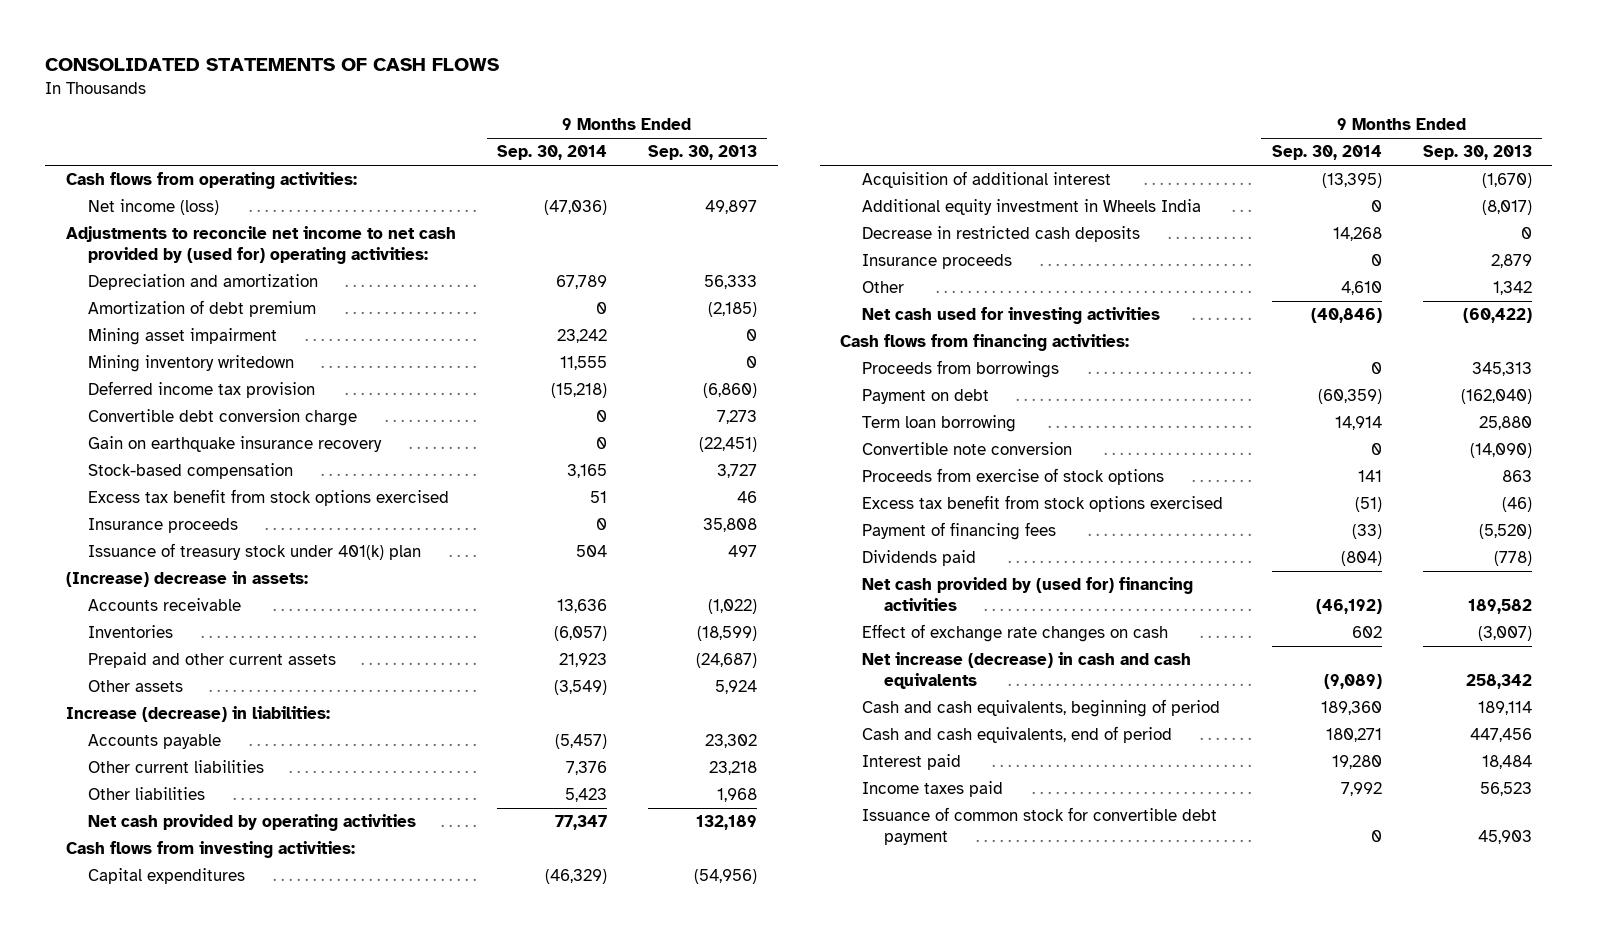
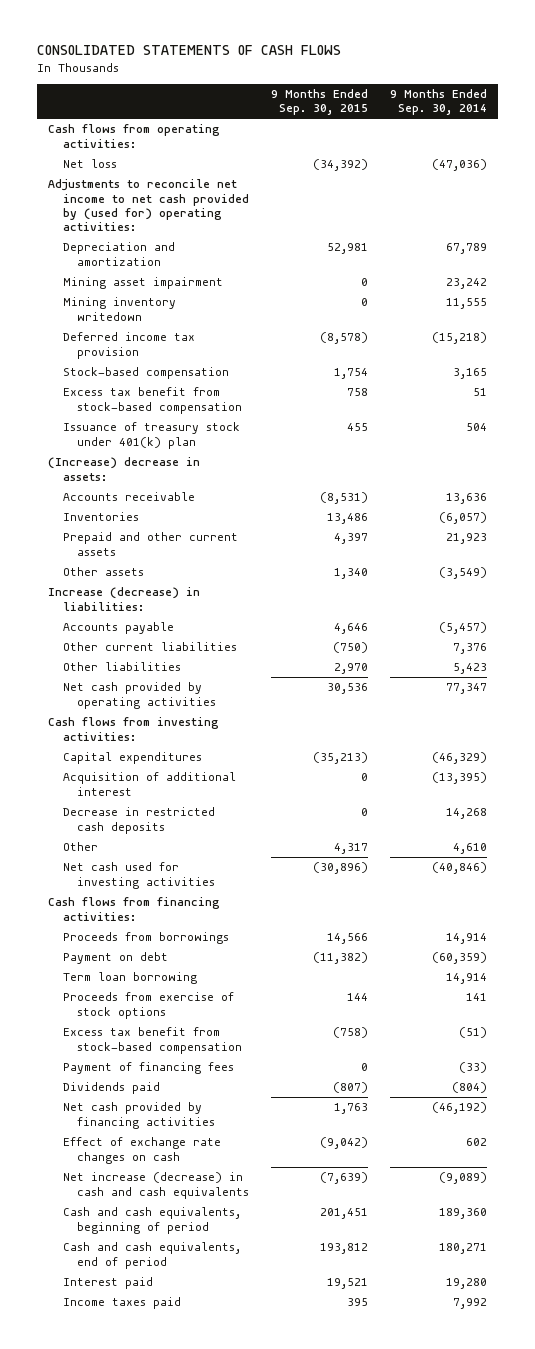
[648,145,758,161] Sep. 30, 2013 -> none
none -> [271,88,369,116] 9 Months Ended Sep. 30, 2015
[87,199,219,216] Net income (loss) -> [62,159,117,169] Net loss
[87,300,316,318] Amortization of debt premium -> none
[87,409,357,427] Convertible debt conversion charge -> none
[87,436,382,453] Gain on earthquake insurance recovery -> none
[87,518,238,534] Insurance proceeds -> none
[87,489,449,507] Excess tax benefit from stock options exercised -> [62,387,243,414] Excess tax benefit from stock-based compensation
[862,199,1202,216] Additional equity investment in Wheels India -> none
[862,254,1013,270] Insurance proceeds -> none
[1370,362,1382,375] 0 -> [446,933,488,945] 14,914
[862,442,1073,456] Convertible note conversion -> none
[862,495,1224,513] Excess tax benefit from stock options exercised -> [62,1027,243,1054] Excess tax benefit from stock-based compensation
[862,577,1194,611] Net cash provided by (used for) financing activities -> [62,1102,216,1129] Net cash provided by financing activities
[862,807,1218,845] Issuance of common stock for convertible debt payment -> none

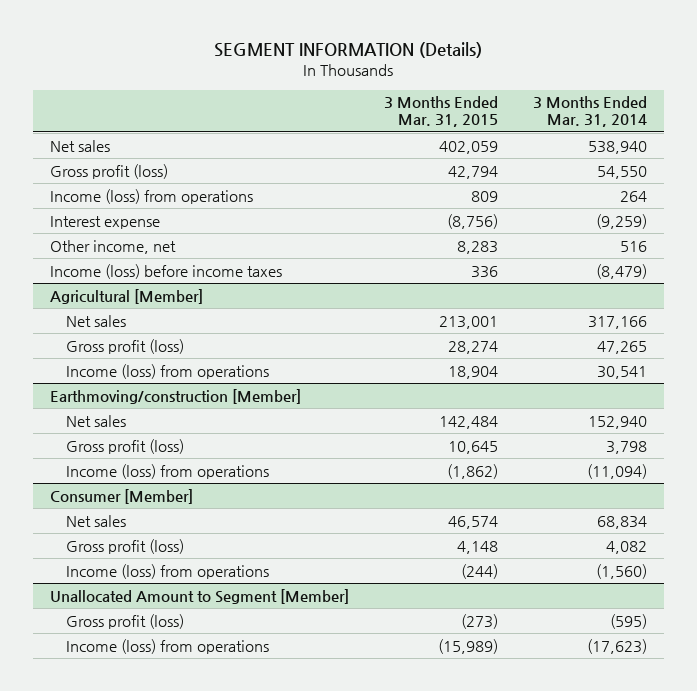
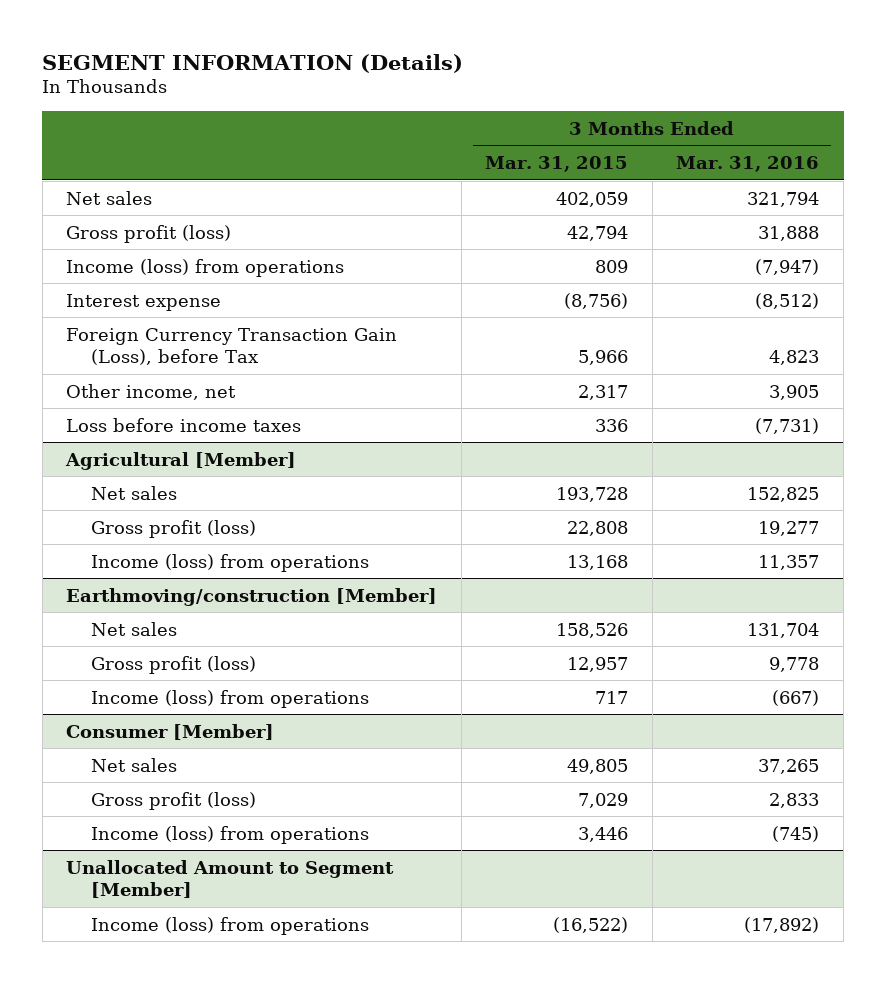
[532,96,647,128] 3 Months Ended Mar. 31, 2014 -> none
none -> [676,155,820,172] Mar. 31, 2016
none -> [66,327,398,366] Foreign Currency Transaction Gain (Loss), before Tax
[456,240,498,254] 8,283 -> [578,384,629,400] 2,317
[50,263,283,279] Income (loss) before income taxes -> [66,417,302,432] Loss before income taxes
[438,315,498,329] 213,001 -> [556,486,629,502] 193,728
[447,340,498,354] 28,274 -> [567,520,629,536] 22,808
[447,365,498,379] 18,904 -> [567,554,629,570] 13,168
[438,415,498,429] 142,484 -> [556,622,629,638] 158,526
[447,440,498,454] 10,645 -> [567,656,629,672] 12,957
[446,463,498,479] (1,862) -> [595,690,629,704] 717
[447,515,498,529] 46,574 -> [567,758,629,774] 49,805
[456,540,498,554] 4,148 -> [578,792,629,808] 7,029
[460,563,498,579] (244) -> [578,826,629,842] 3,446
[66,613,185,629] Gross profit (loss) -> none
[437,638,498,654] (15,989) -> [553,916,629,933] (16,522)

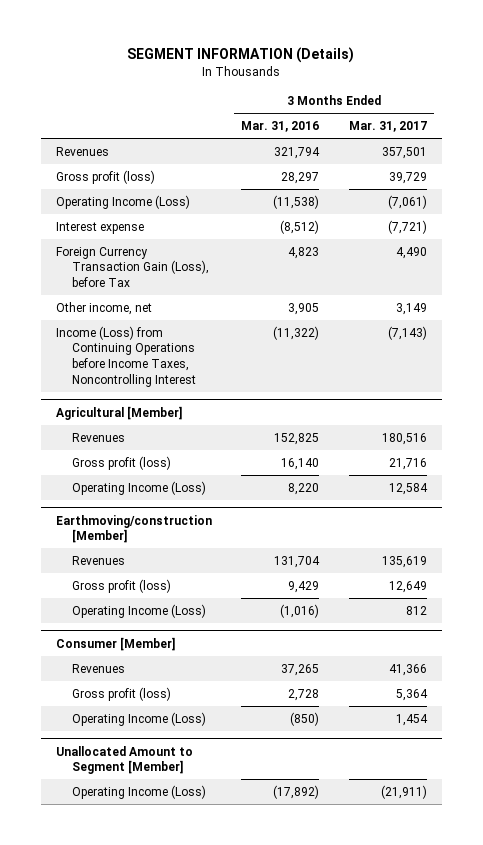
[485,155,629,172] Mar. 31, 2015 -> none
none -> [349,121,428,133] Mar. 31, 2017
[66,190,153,205] Net sales -> [55,146,109,156] Revenues
[758,225,820,241] 31,888 -> [281,171,320,184] 28,297
[66,258,345,277] Income (loss) from operations -> [55,194,190,209] Operating Income (Loss)
[755,258,820,275] (7,947) -> [273,194,320,209] (11,538)
[66,417,302,432] Loss before income taxes -> none
none -> [55,325,196,387] Income (Loss) from Continuing Operations before Income Taxes, Noncontrolling Interest
[91,485,178,500] Net sales -> [71,432,125,442] Revenues
[758,520,820,536] 19,277 -> [281,457,320,470] 16,140
[91,553,370,572] Income (loss) from operations -> [71,480,206,495] Operating Income (Loss)
[758,554,820,570] 11,357 -> [288,482,320,495] 8,220
[91,621,178,636] Net sales -> [71,555,125,565] Revenues
[769,656,820,672] 9,778 -> [288,580,320,593] 9,429
[91,689,370,708] Income (loss) from operations -> [71,603,206,618] Operating Income (Loss)
[772,689,820,706] (667) -> [280,603,320,618] (1,016)
[91,757,178,772] Net sales -> [71,663,125,673] Revenues
[769,792,820,808] 2,833 -> [288,688,320,701] 2,728
[91,825,370,844] Income (loss) from operations -> [71,711,206,726] Operating Income (Loss)
[772,825,820,842] (745) -> [290,711,320,726] (850)
[91,916,370,935] Income (loss) from operations -> [71,784,206,799] Operating Income (Loss)

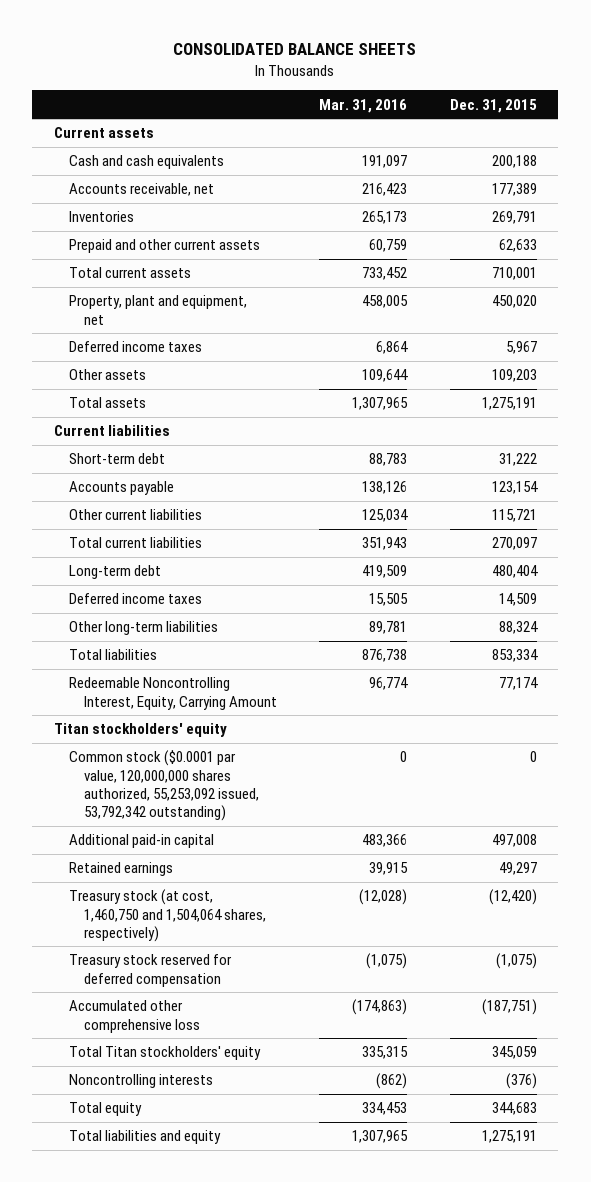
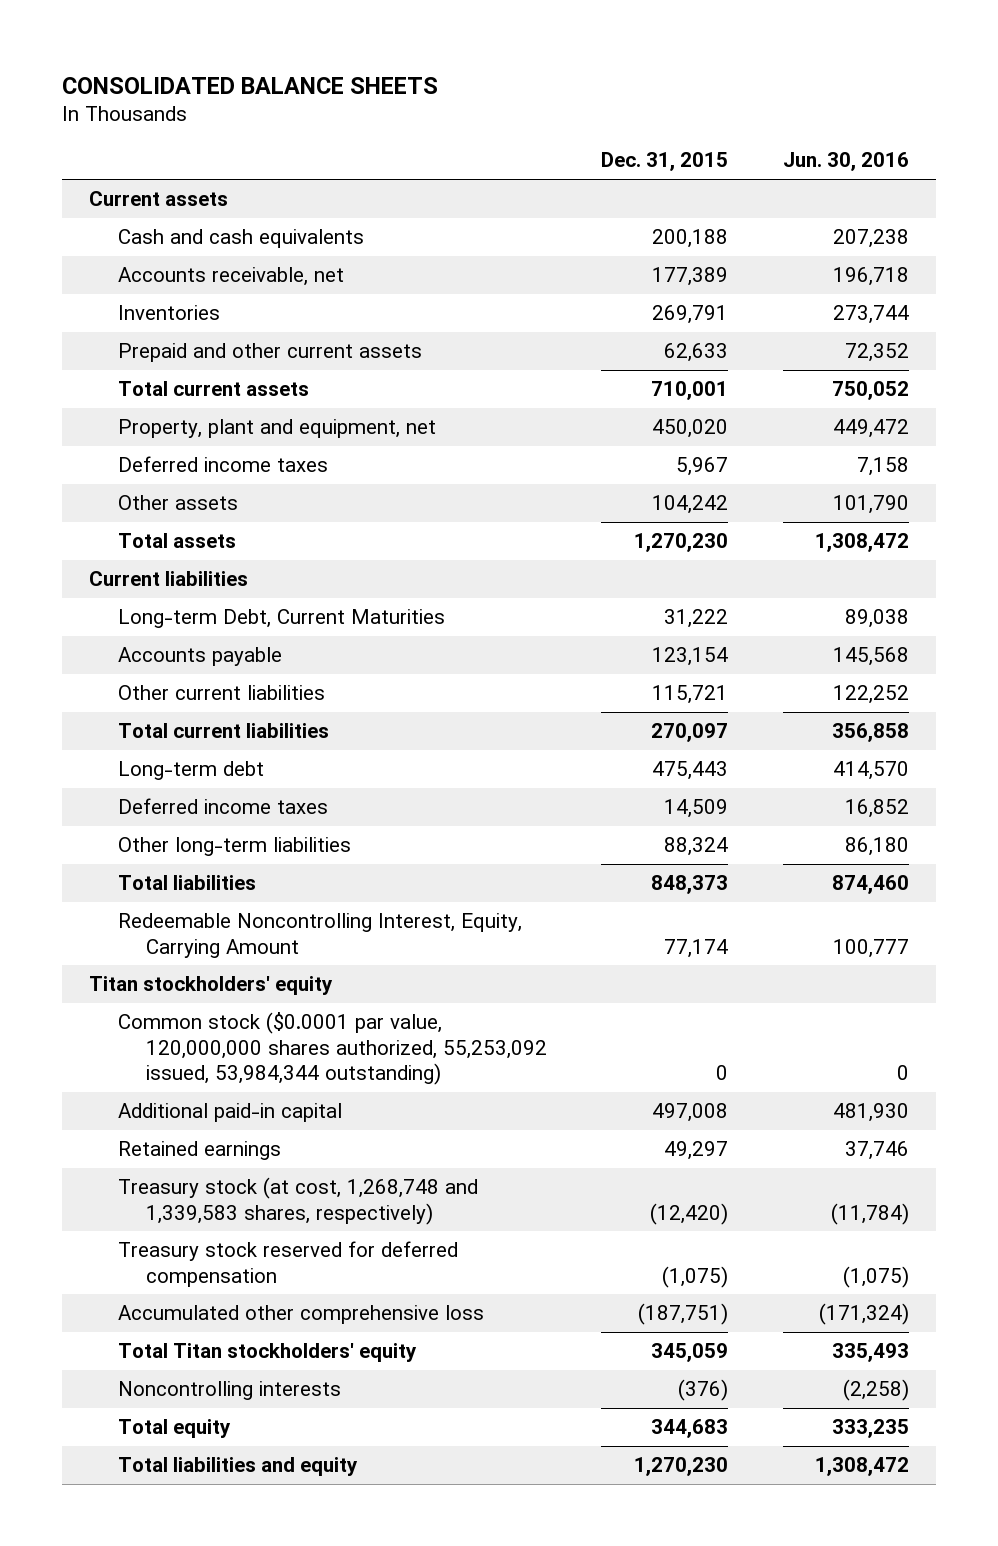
[319,98,408,113] Mar. 31, 2016 -> none
none -> [782,152,909,172] Jun. 30, 2016
[492,369,538,383] 109,203 -> [652,495,729,515] 104,242
[482,397,538,411] 1,275,191 -> [634,533,729,553] 1,270,230
[68,453,165,465] Short-term debt -> [117,609,445,629] Long-term Debt, Current Maturities
[492,565,539,579] 480,404 -> [652,761,729,781] 475,443
[492,649,539,663] 853,334 -> [651,875,729,895] 848,373
[68,750,259,821] Common stock ($0.0001 par value, 120,000,000 shares authorized, 55,253,092 issued, 53,792,342 outstanding) -> [117,1012,547,1085] Common stock ($0.0001 par value, 120,000,000 shares authorized, 55,253,092 issued, 53,984,344 outstanding)
[68,889,266,942] Treasury stock (at cost, 1,460,750 and 1,504,064 shares, respectively) -> [117,1177,478,1225] Treasury stock (at cost, 1,268,748 and 1,339,583 shares, respectively)
[482,1130,538,1144] 1,275,191 -> [634,1457,729,1477] 1,270,230

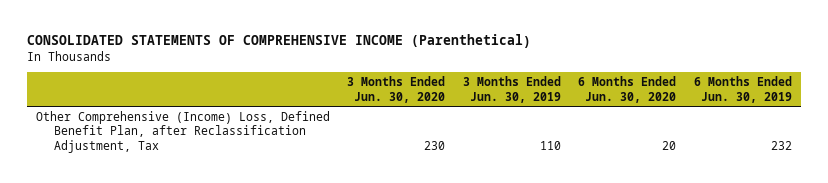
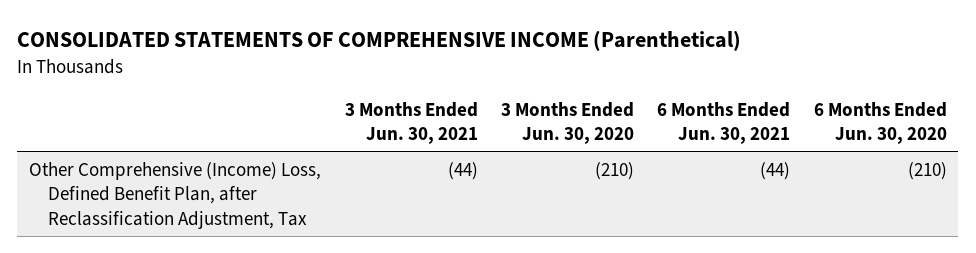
[462,76,561,103] 3 Months Ended Jun. 30, 2019 -> none
[693,76,792,103] 6 Months Ended Jun. 30, 2019 -> none
none -> [344,101,478,145] 3 Months Ended Jun. 30, 2021
none -> [657,101,791,145] 6 Months Ended Jun. 30, 2021
[424,140,446,150] 230 -> [594,161,634,180] (210)
[662,140,677,150] 20 -> [907,161,947,180] (210)

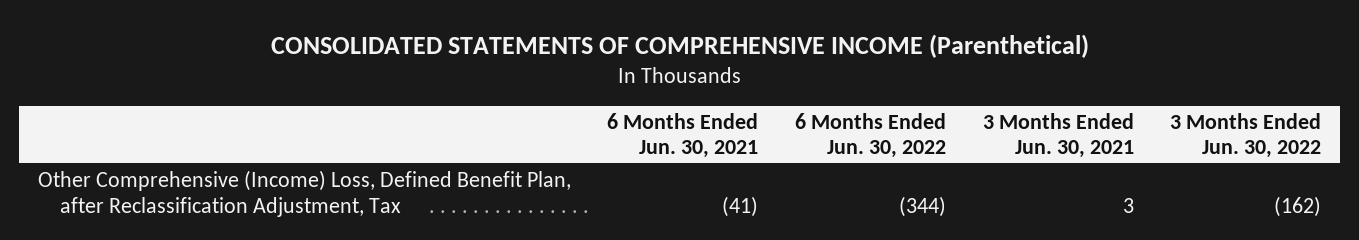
[500,101,634,145] 3 Months Ended Jun. 30, 2020 -> none
[813,101,947,145] 6 Months Ended Jun. 30, 2020 -> none
none -> [795,112,947,159] 6 Months Ended Jun. 30, 2022
none -> [1170,112,1322,159] 3 Months Ended Jun. 30, 2022
[447,161,478,180] (44) -> [1122,197,1134,213] 3
[760,161,791,180] (44) -> [722,195,759,217] (41)

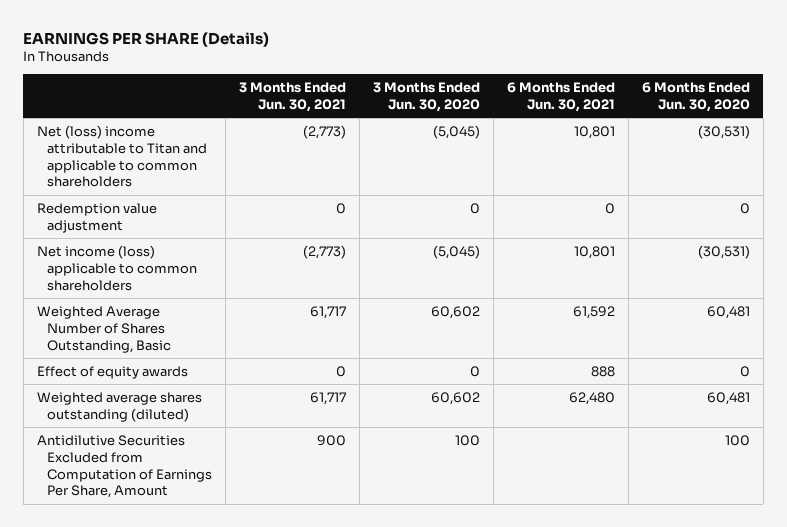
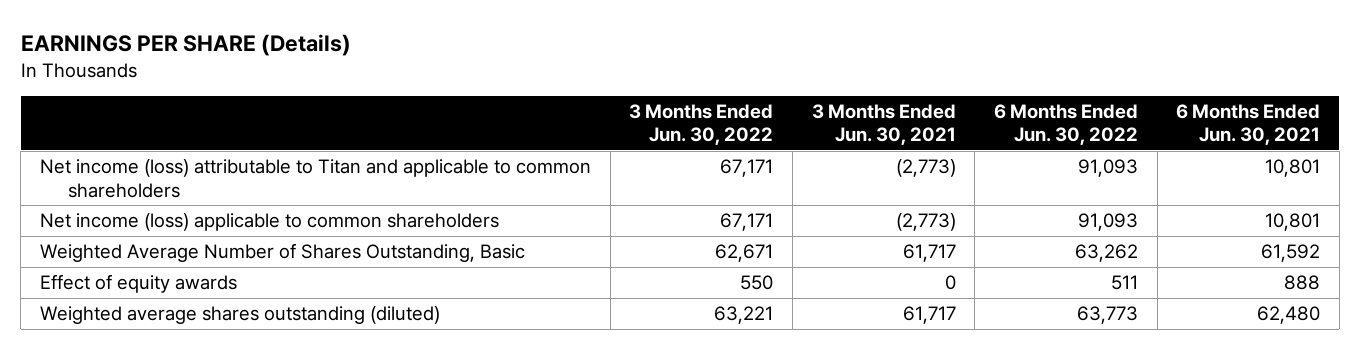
[372,82,480,112] 3 Months Ended Jun. 30, 2020 -> none
[641,82,750,112] 6 Months Ended Jun. 30, 2020 -> none
none -> [629,104,774,146] 3 Months Ended Jun. 30, 2022
none -> [993,104,1138,146] 6 Months Ended Jun. 30, 2022
[36,202,157,233] Redemption value adjustment -> none
[36,124,207,188] Net (loss) income attributable to Titan and applicable to common shareholders -> [40,159,592,198] Net income (loss) attributable to Titan and applicable to common shareholders
[36,434,212,499] Antidilutive Securities Excluded from Computation of Earnings Per Share, Amount -> none

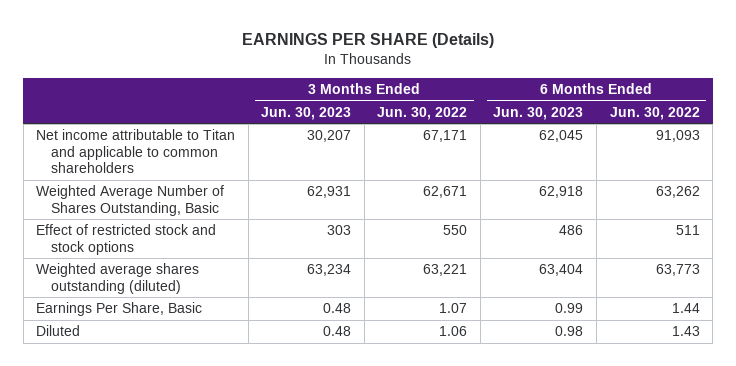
[811,104,956,146] 3 Months Ended Jun. 30, 2021 -> none
[1176,104,1321,146] 6 Months Ended Jun. 30, 2021 -> none
none -> [261,106,352,120] Jun. 30, 2023
none -> [493,106,584,120] Jun. 30, 2023
[40,213,500,232] Net income (loss) applicable to common shareholders -> none
[40,159,592,198] Net income (loss) attributable to Titan and applicable to common shareholders -> [36,129,236,174] Net income attributable to Titan and applicable to common shareholders
[40,274,238,294] Effect of equity awards -> [36,224,217,255] Effect of restricted stock and stock options
none -> [36,302,203,317] Earnings Per Share, Basic
none -> [36,325,81,337] Diluted

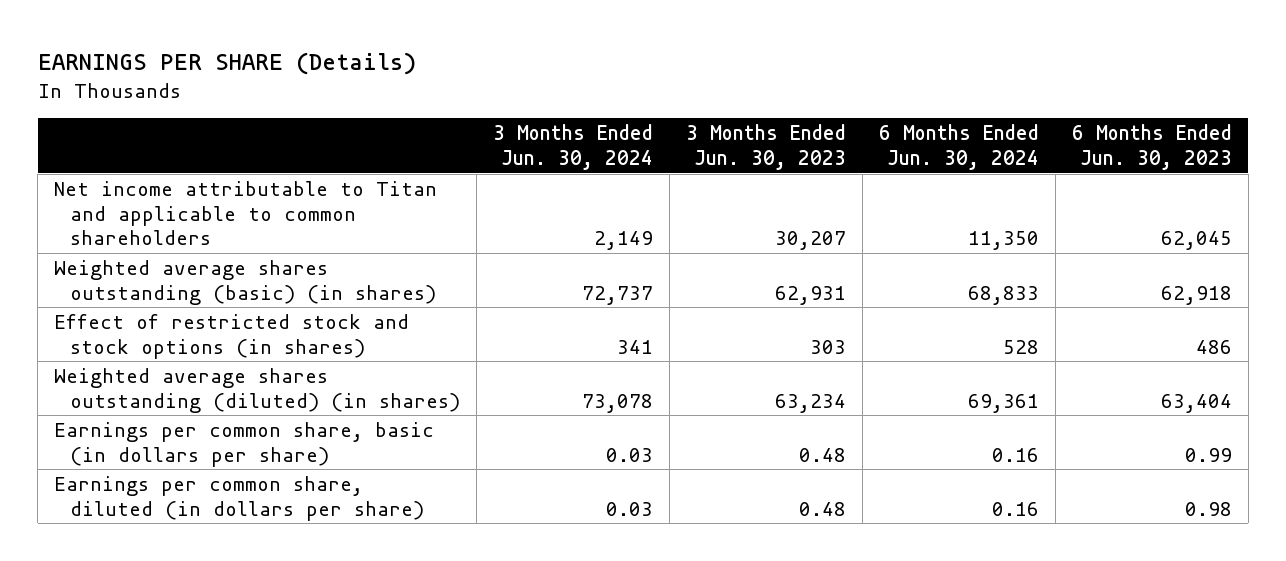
[377,106,468,120] Jun. 30, 2022 -> none
[609,106,700,120] Jun. 30, 2022 -> none
none -> [492,124,653,171] 3 Months Ended Jun. 30, 2024
none -> [878,124,1039,171] 6 Months Ended Jun. 30, 2024
[36,185,225,216] Weighted Average Number of Shares Outstanding, Basic -> [54,259,437,305] Weighted average shares outstanding (basic) (in shares)
[36,224,217,255] Effect of restricted stock and stock options -> [54,313,410,359] Effect of restricted stock and stock options (in shares)
[36,263,200,294] Weighted average shares outstanding (diluted) -> [54,367,461,413] Weighted average shares outstanding (diluted) (in shares)
[36,302,203,317] Earnings Per Share, Basic -> [54,421,435,467] Earnings per common share, basic (in dollars per share)
[36,325,81,337] Diluted -> [54,475,425,521] Earnings per common share, diluted (in dollars per share)

